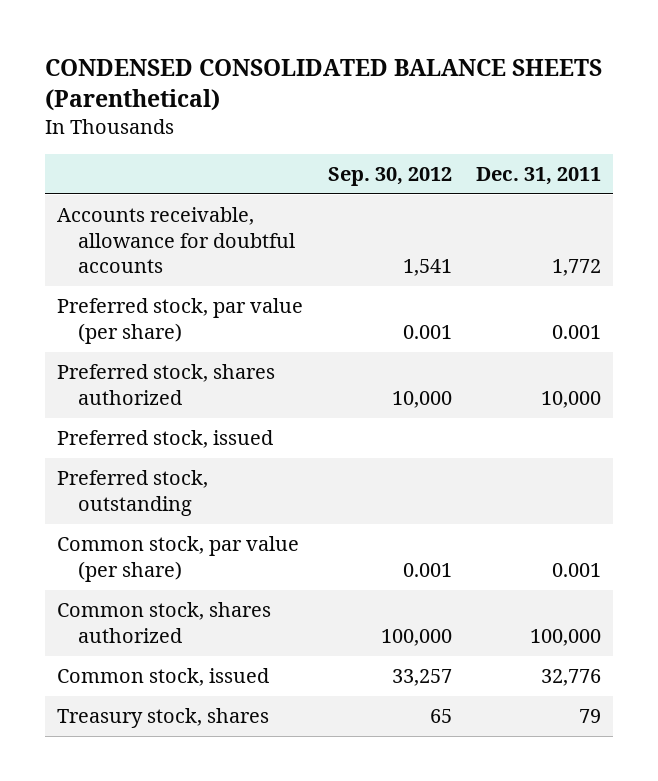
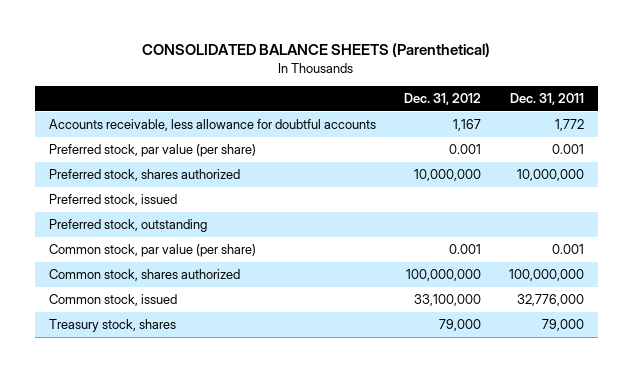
[45,59,603,112] CONDENSED CONSOLIDATED BALANCE SHEETS (Parenthetical) -> [142,43,491,58] CONSOLIDATED BALANCE SHEETS (Parenthetical)
[327,167,452,187] Sep. 30, 2012 -> none
none -> [403,92,481,105] Dec. 31, 2012
[57,207,296,273] Accounts receivable, allowance for doubtful accounts -> [48,119,376,132] Accounts receivable, less allowance for doubtful accounts
[540,390,601,408] 10,000 -> [517,169,585,182] 10,000,000
[529,628,601,646] 100,000 -> [509,269,585,282] 100,000,000
[540,669,601,687] 32,776 -> [517,294,585,307] 32,776,000
[578,709,601,724] 79 -> [542,319,585,332] 79,000

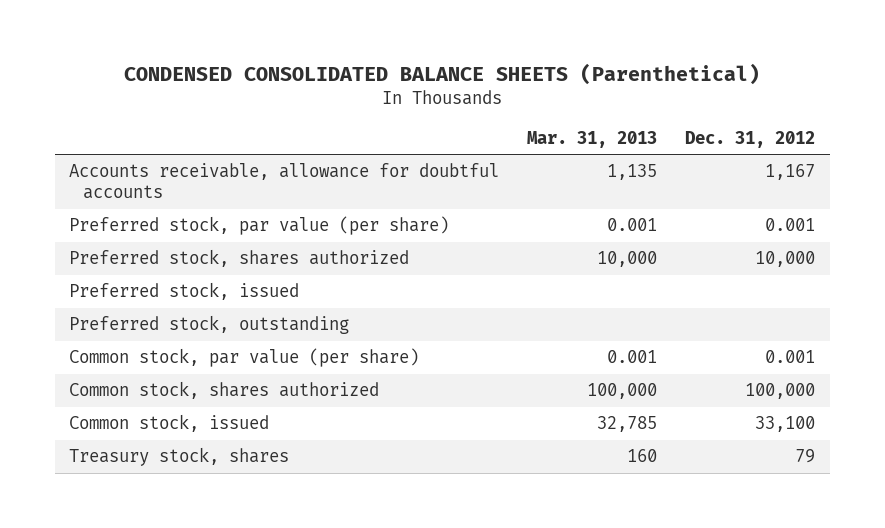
[142,43,491,58] CONSOLIDATED BALANCE SHEETS (Parenthetical) -> [124,63,761,86] CONDENSED CONSOLIDATED BALANCE SHEETS (Parenthetical)
[510,92,585,105] Dec. 31, 2011 -> none
none -> [527,130,658,148] Mar. 31, 2013
[48,119,376,132] Accounts receivable, less allowance for doubtful accounts -> [69,163,500,200] Accounts receivable, allowance for doubtful accounts
[413,169,481,182] 10,000,000 -> [755,251,816,268] 10,000
[405,269,481,282] 100,000,000 -> [745,383,816,400] 100,000
[413,294,481,307] 33,100,000 -> [755,416,816,433] 33,100
[438,319,481,332] 79,000 -> [795,449,816,464] 79

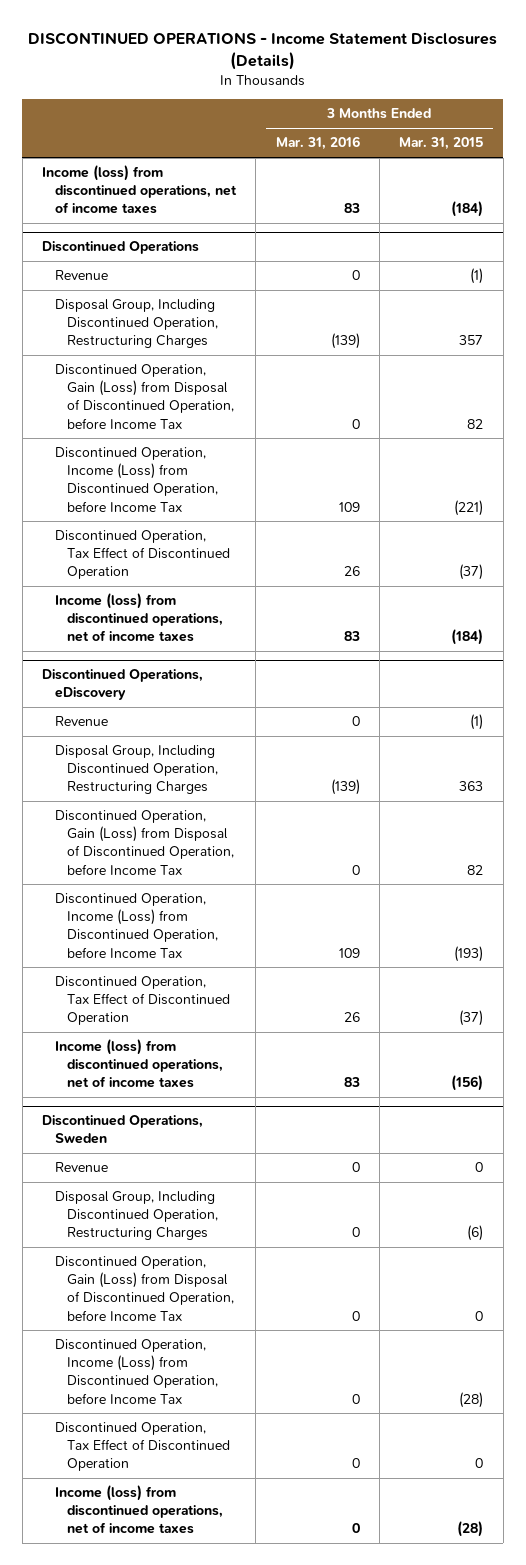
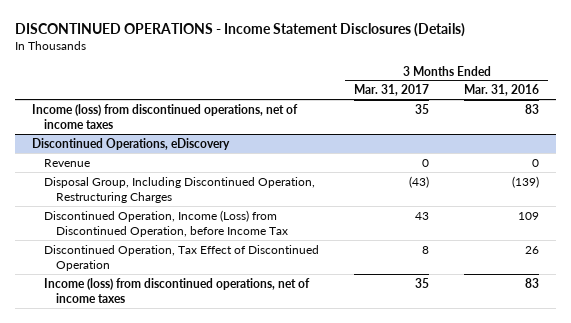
[399,137,484,151] Mar. 31, 2015 -> none
none -> [354,84,430,97] Mar. 31, 2017
[42,241,200,255] Discontinued Operations -> none
[54,270,108,281] Revenue -> none
[54,299,218,349] Disposal Group, Including Discontinued Operation, Restructuring Charges -> none
[54,364,234,429] Discontinued Operation, Gain (Loss) from Disposal of Discontinued Operation, before Income Tax -> none
[54,447,218,512] Discontinued Operation, Income (Loss) from Discontinued Operation, before Income Tax -> none
[54,530,230,580] Discontinued Operation, Tax Effect of Discontinued Operation -> none
[54,593,223,643] Income (loss) from discontinued operations, net of income taxes -> none
[54,810,234,875] Discontinued Operation, Gain (Loss) from Disposal of Discontinued Operation, before Income Tax -> none
[42,1115,204,1145] Discontinued Operations, Sweden -> none
[54,1162,108,1173] Revenue -> none
[54,1191,218,1241] Disposal Group, Including Discontinued Operation, Restructuring Charges -> none
[54,1256,234,1321] Discontinued Operation, Gain (Loss) from Disposal of Discontinued Operation, before Income Tax -> none
[54,1339,218,1404] Discontinued Operation, Income (Loss) from Discontinued Operation, before Income Tax -> none
[54,1422,230,1472] Discontinued Operation, Tax Effect of Discontinued Operation -> none
[54,1485,223,1535] Income (loss) from discontinued operations, net of income taxes -> none

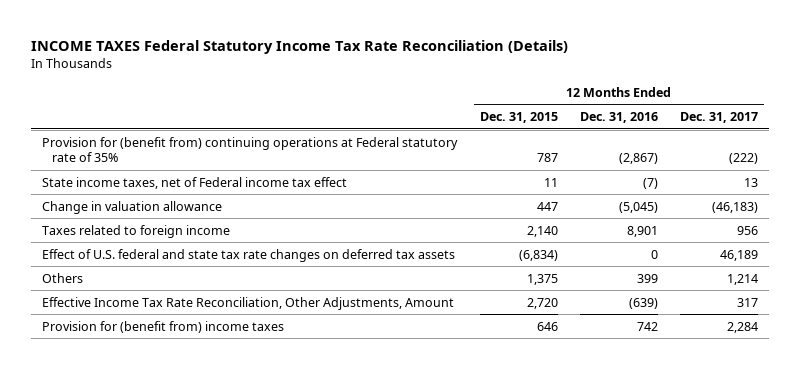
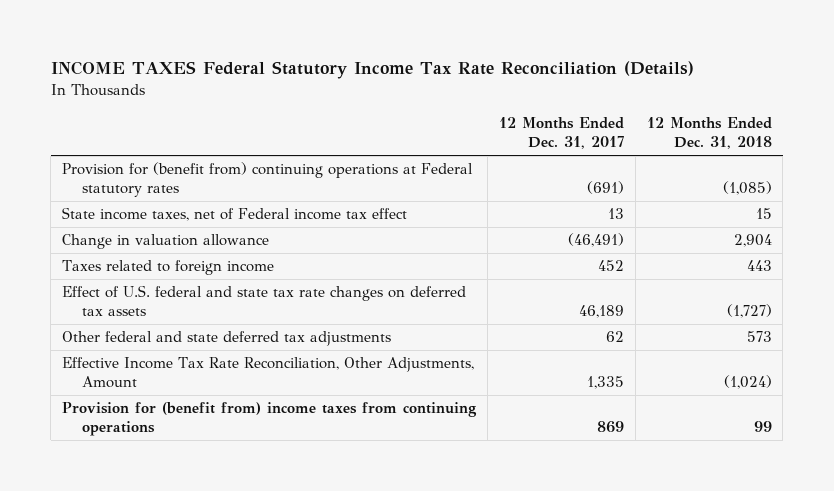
[479,112,558,124] Dec. 31, 2015 -> none
[579,112,658,124] Dec. 31, 2016 -> none
none -> [646,117,772,150] 12 Months Ended Dec. 31, 2018
[42,136,459,163] Provision for (benefit from) continuing operations at Federal statutory rate of 35% -> [62,162,474,198] Provision for (benefit from) continuing operations at Federal statutory rates
[729,153,759,165] (222) -> [586,181,624,195] (691)
[712,201,759,213] (46,183) -> [567,233,624,248] (46,491)
[737,225,759,235] 956 -> [597,260,624,272] 452
[42,272,84,283] Others -> none
none -> [62,331,392,347] Other federal and state deferred tax adjustments
[737,297,759,307] 317 -> [586,376,624,390] 1,335
[42,320,285,333] Provision for (benefit from) income taxes -> [62,402,478,437] Provision for (benefit from) income taxes from continuing operations
[727,321,759,333] 2,284 -> [596,421,624,434] 869

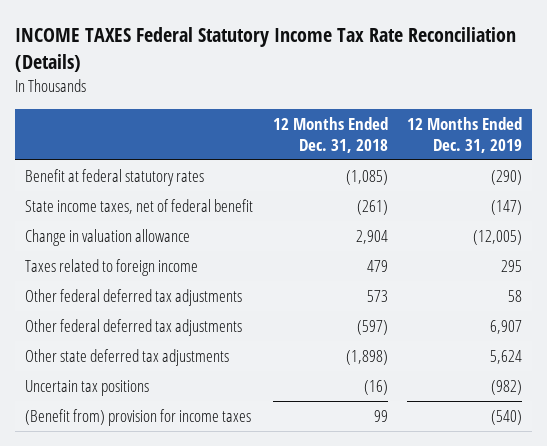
[498,117,624,150] 12 Months Ended Dec. 31, 2017 -> none
none -> [407,117,523,153] 12 Months Ended Dec. 31, 2019
[62,162,474,198] Provision for (benefit from) continuing operations at Federal statutory rates -> [25,169,205,187] Benefit at federal statutory rates
[62,207,408,222] State income taxes, net of Federal income tax effect -> [25,199,254,215] State income taxes, net of federal benefit
[755,208,772,220] 15 -> [356,200,388,216] (261)
[62,285,467,317] Effect of U.S. federal and state tax rate changes on deferred tax assets -> none
[62,357,475,389] Effective Income Tax Rate Reconciliation, Other Adjustments, Amount -> none
[746,260,772,272] 443 -> [366,260,388,273] 479
[62,331,392,347] Other federal and state deferred tax adjustments -> [25,289,243,307] Other federal deferred tax adjustments
none -> [25,319,243,337] Other federal deferred tax adjustments
none -> [25,349,230,367] Other state deferred tax adjustments
none -> [25,380,150,397] Uncertain tax positions
[62,402,478,437] Provision for (benefit from) income taxes from continuing operations -> [25,409,252,427] (Benefit from) provision for income taxes

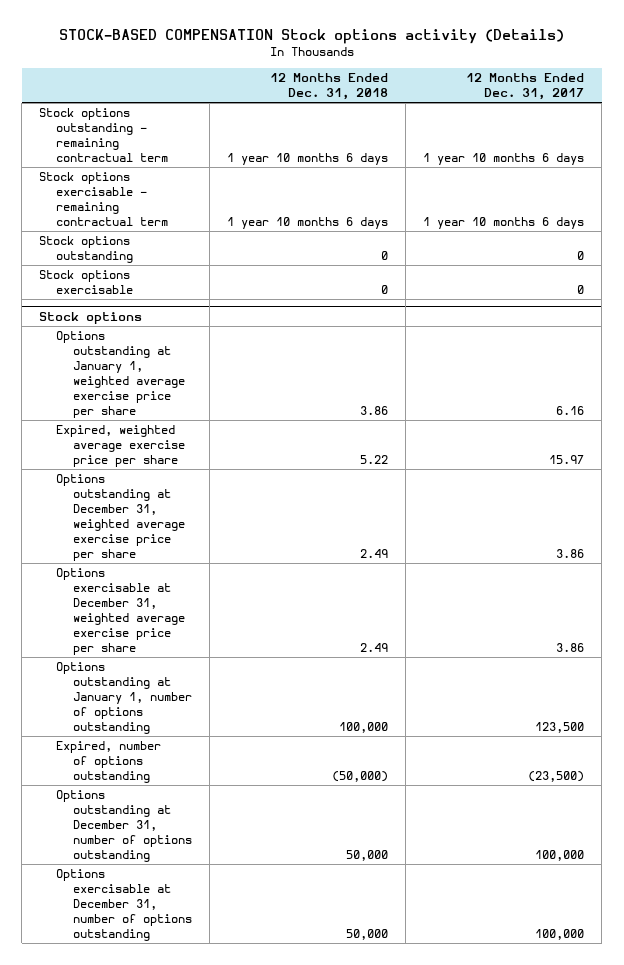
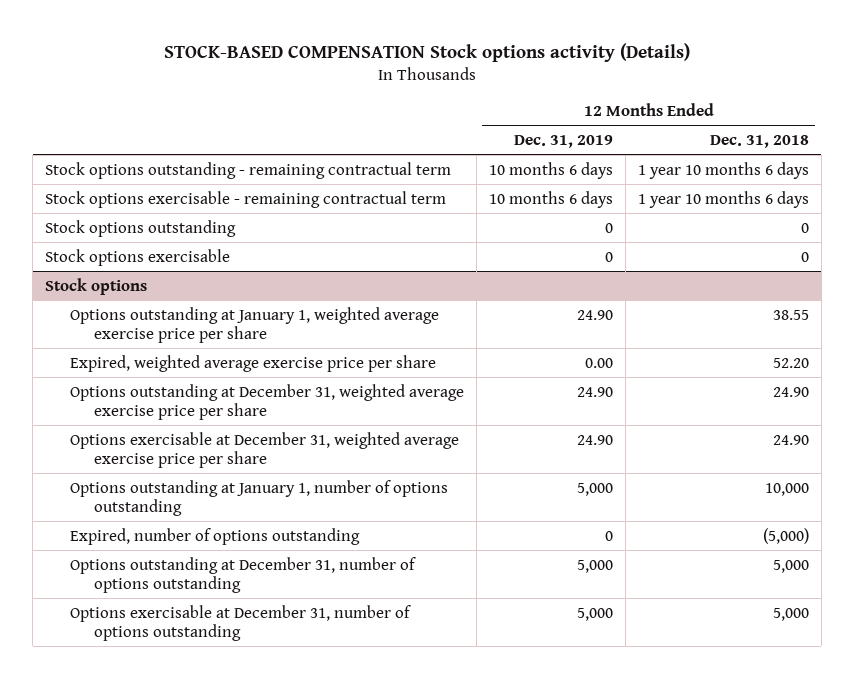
[466,73,585,100] 12 Months Ended Dec. 31, 2017 -> none
none -> [513,134,613,148] Dec. 31, 2019
[360,405,389,415] 3.86 -> [772,309,809,320] 38.55
[360,454,389,464] 5.22 -> [772,357,809,368] 52.20
[360,548,389,558] 2.49 -> [772,386,809,397] 24.90
[360,642,389,652] 2.49 -> [772,434,809,445] 24.90
[339,721,389,733] 100,000 -> [764,482,809,496] 10,000
[332,770,389,782] (50,000) -> [762,527,809,544] (5,000)
[346,849,389,861] 50,000 -> [772,559,809,573] 5,000
[346,928,389,940] 50,000 -> [772,607,809,621] 5,000

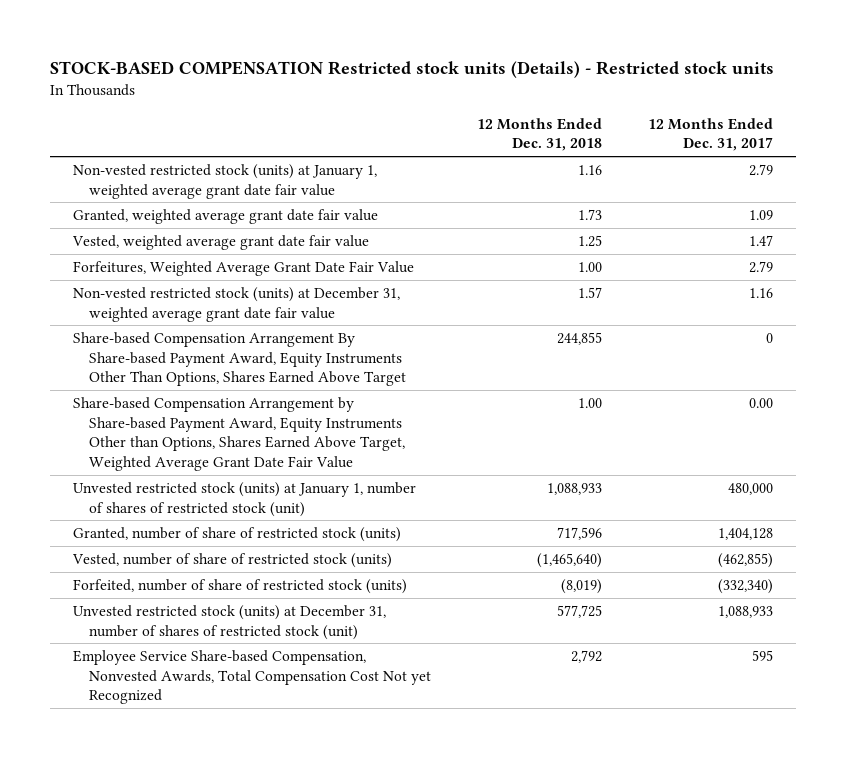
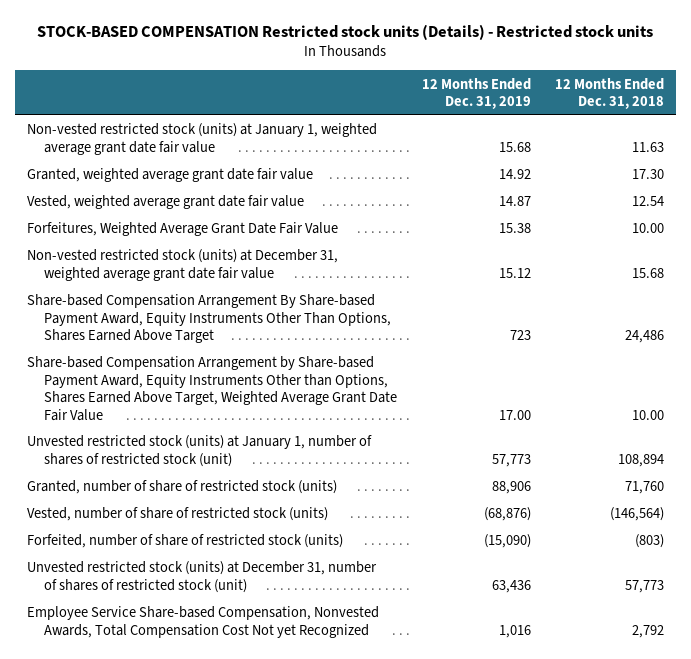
[648,117,774,152] 12 Months Ended Dec. 31, 2017 -> none
none -> [421,77,531,110] 12 Months Ended Dec. 31, 2019
[578,164,603,175] 1.16 -> [631,141,664,152] 11.63
[578,208,603,220] 1.73 -> [631,169,664,180] 17.30
[578,234,603,247] 1.25 -> [631,196,664,207] 12.54
[578,261,603,272] 1.00 -> [631,223,664,234] 10.00
[578,286,603,298] 1.57 -> [631,267,664,278] 15.68
[557,331,603,345] 244,855 -> [624,330,664,344] 24,486
[578,397,603,408] 1.00 -> [631,409,664,420] 10.00
[547,482,603,495] 1,088,933 -> [617,453,664,467] 108,894
[557,526,603,540] 717,596 -> [624,481,664,495] 71,760
[537,552,603,568] (1,465,640) -> [609,507,664,522] (146,564)
[561,578,603,594] (8,019) -> [634,534,664,549] (803)
[557,604,603,618] 577,725 -> [624,579,664,593] 57,773

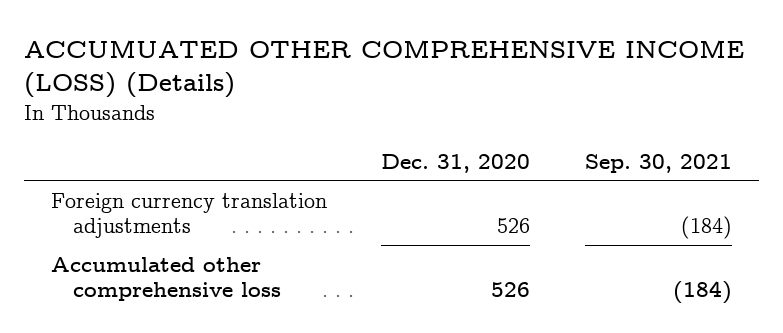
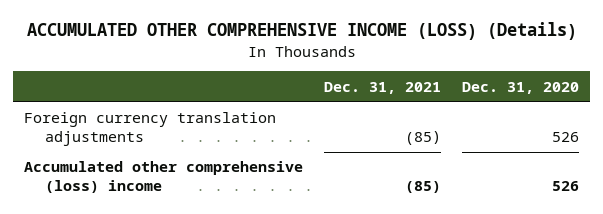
[24,39,745,99] ACCUMUATED OTHER COMPREHENSIVE INCOME (LOSS) (Details) -> [26,22,577,41] ACCUMULATED OTHER COMPREHENSIVE INCOME (LOSS) (Details)
[584,153,732,173] Sep. 30, 2021 -> none
none -> [324,81,442,94] Dec. 31, 2021
[51,256,281,302] Accumulated other comprehensive loss -> [23,161,303,194] Accumulated other comprehensive (loss) income

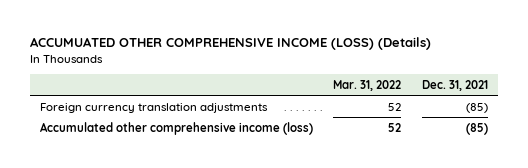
[26,22,577,41] ACCUMULATED OTHER COMPREHENSIVE INCOME (LOSS) (Details) -> [29,37,431,51] ACCUMUATED OTHER COMPREHENSIVE INCOME (LOSS) (Details)
[462,81,580,94] Dec. 31, 2020 -> none
none -> [333,79,402,91] Mar. 31, 2022
[23,161,303,194] Accumulated other comprehensive (loss) income -> [39,121,313,135] Accumulated other comprehensive income (loss)

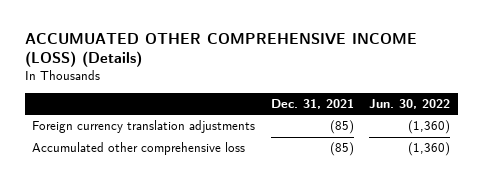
[333,79,402,91] Mar. 31, 2022 -> none
none -> [369,98,451,109] Jun. 30, 2022
[39,121,313,135] Accumulated other comprehensive income (loss) -> [32,142,246,156] Accumulated other comprehensive loss

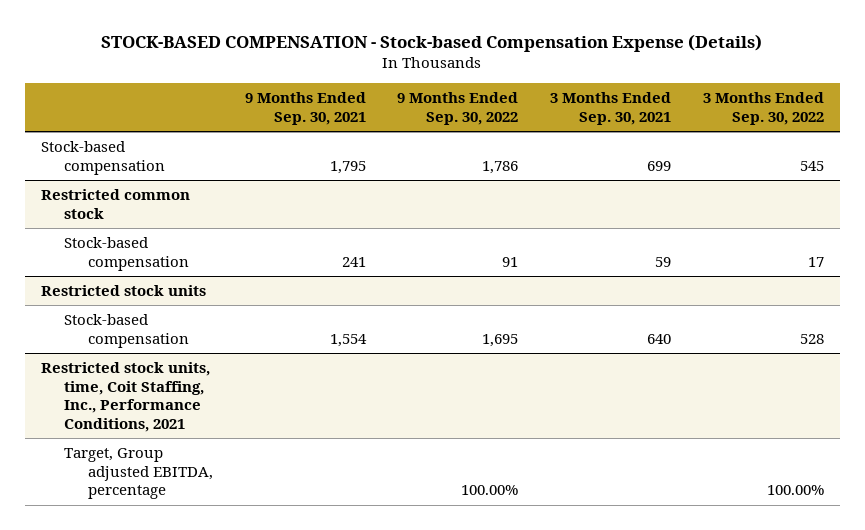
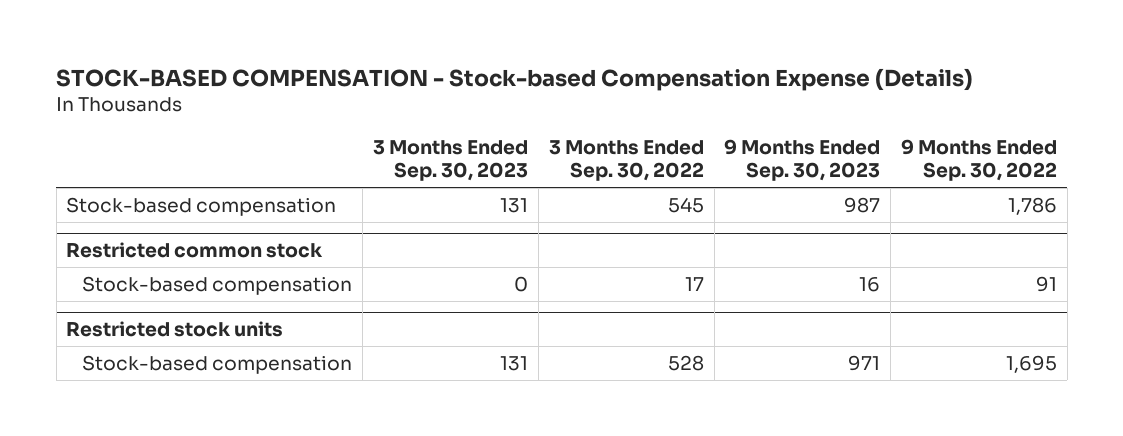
[244,92,366,125] 9 Months Ended Sep. 30, 2021 -> none
[550,92,672,125] 3 Months Ended Sep. 30, 2021 -> none
none -> [373,140,529,181] 3 Months Ended Sep. 30, 2023
none -> [724,139,881,181] 9 Months Ended Sep. 30, 2023
[40,362,210,433] Restricted stock units, time, Coit Staffing, Inc., Performance Conditions, 2021 -> none
[64,448,213,500] Target, Group adjusted EBITDA, percentage -> none

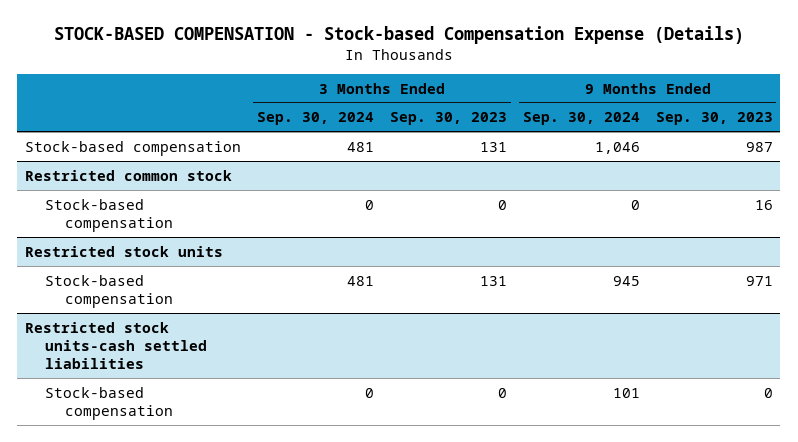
[548,140,704,181] 3 Months Ended Sep. 30, 2022 -> none
[900,139,1057,181] 9 Months Ended Sep. 30, 2022 -> none
none -> [256,112,374,126] Sep. 30, 2024
none -> [522,112,640,126] Sep. 30, 2024
none -> [25,321,208,370] Restricted stock units-cash settled liabilities
none -> [45,386,174,421] Stock-based compensation

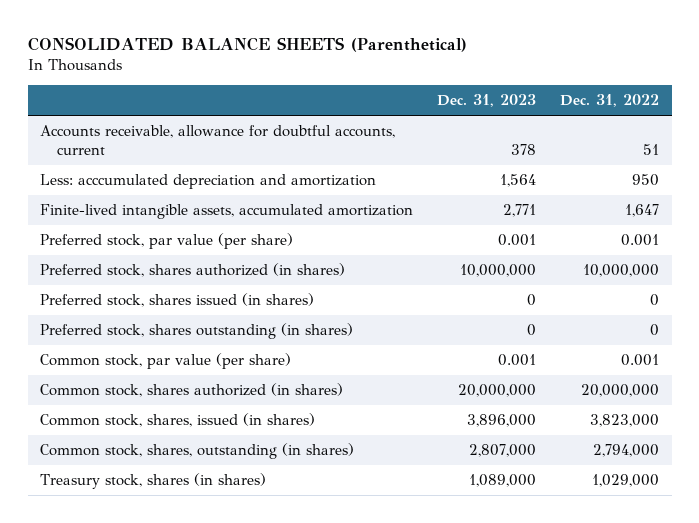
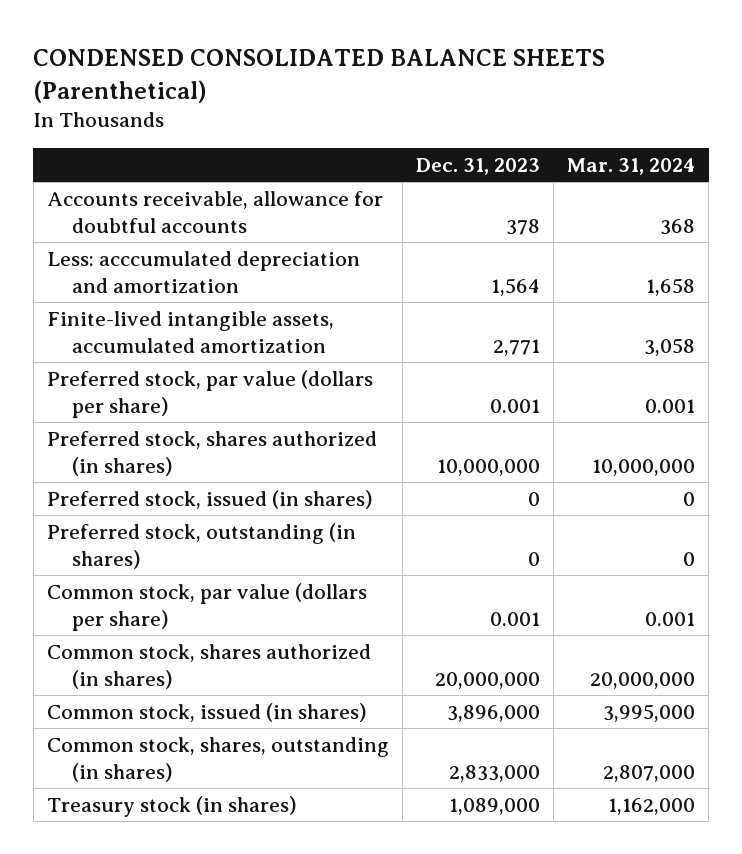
[27,37,467,53] CONSOLIDATED BALANCE SHEETS (Parenthetical) -> [33,49,606,103] CONDENSED CONSOLIDATED BALANCE SHEETS (Parenthetical)
[560,94,660,108] Dec. 31, 2022 -> none
none -> [567,158,696,176] Mar. 31, 2024
[39,125,395,156] Accounts receivable, allowance for doubtful accounts, current -> [46,190,383,233] Accounts receivable, allowance for doubtful accounts
[39,233,293,250] Preferred stock, par value (per share) -> [46,369,373,418] Preferred stock, par value (dollars per share)
[39,293,314,308] Preferred stock, shares issued (in shares) -> [46,489,373,509] Preferred stock, issued (in shares)
[39,323,353,340] Preferred stock, shares outstanding (in shares) -> [46,522,356,569] Preferred stock, outstanding (in shares)
[39,353,291,370] Common stock, par value (per share) -> [46,582,367,631] Common stock, par value (dollars per share)
[39,413,315,428] Common stock, shares, issued (in shares) -> [46,702,367,722] Common stock, issued (in shares)
[469,444,537,458] 2,807,000 -> [449,764,541,782] 2,833,000
[39,473,266,490] Treasury stock, shares (in shares) -> [46,795,297,817] Treasury stock (in shares)

